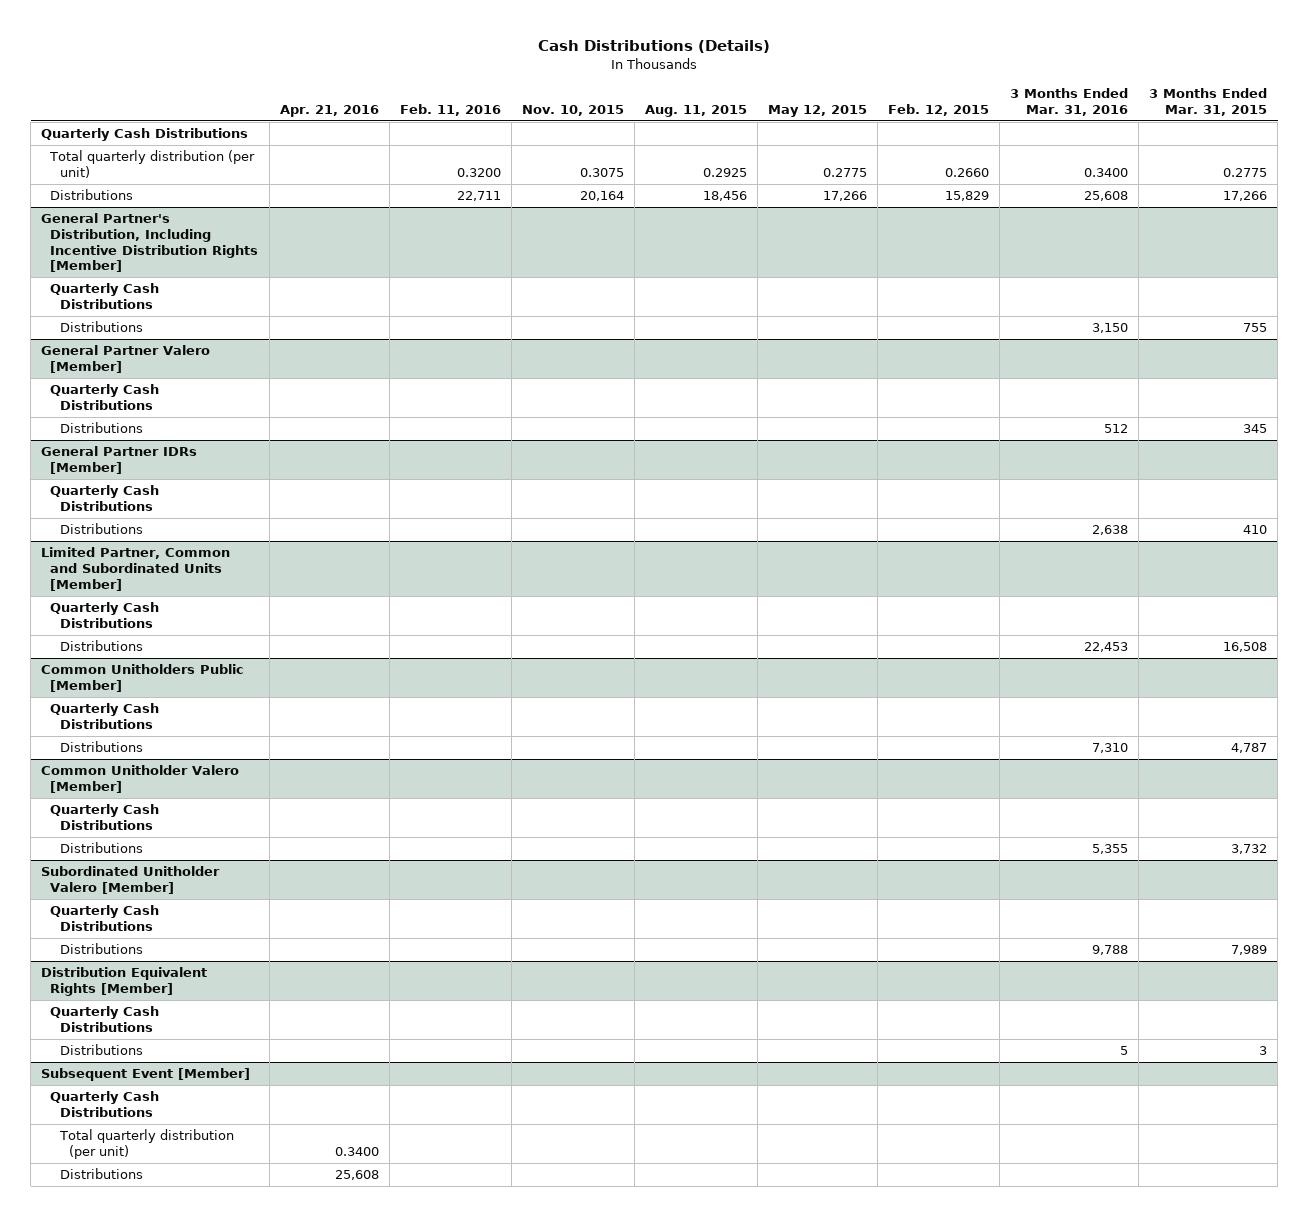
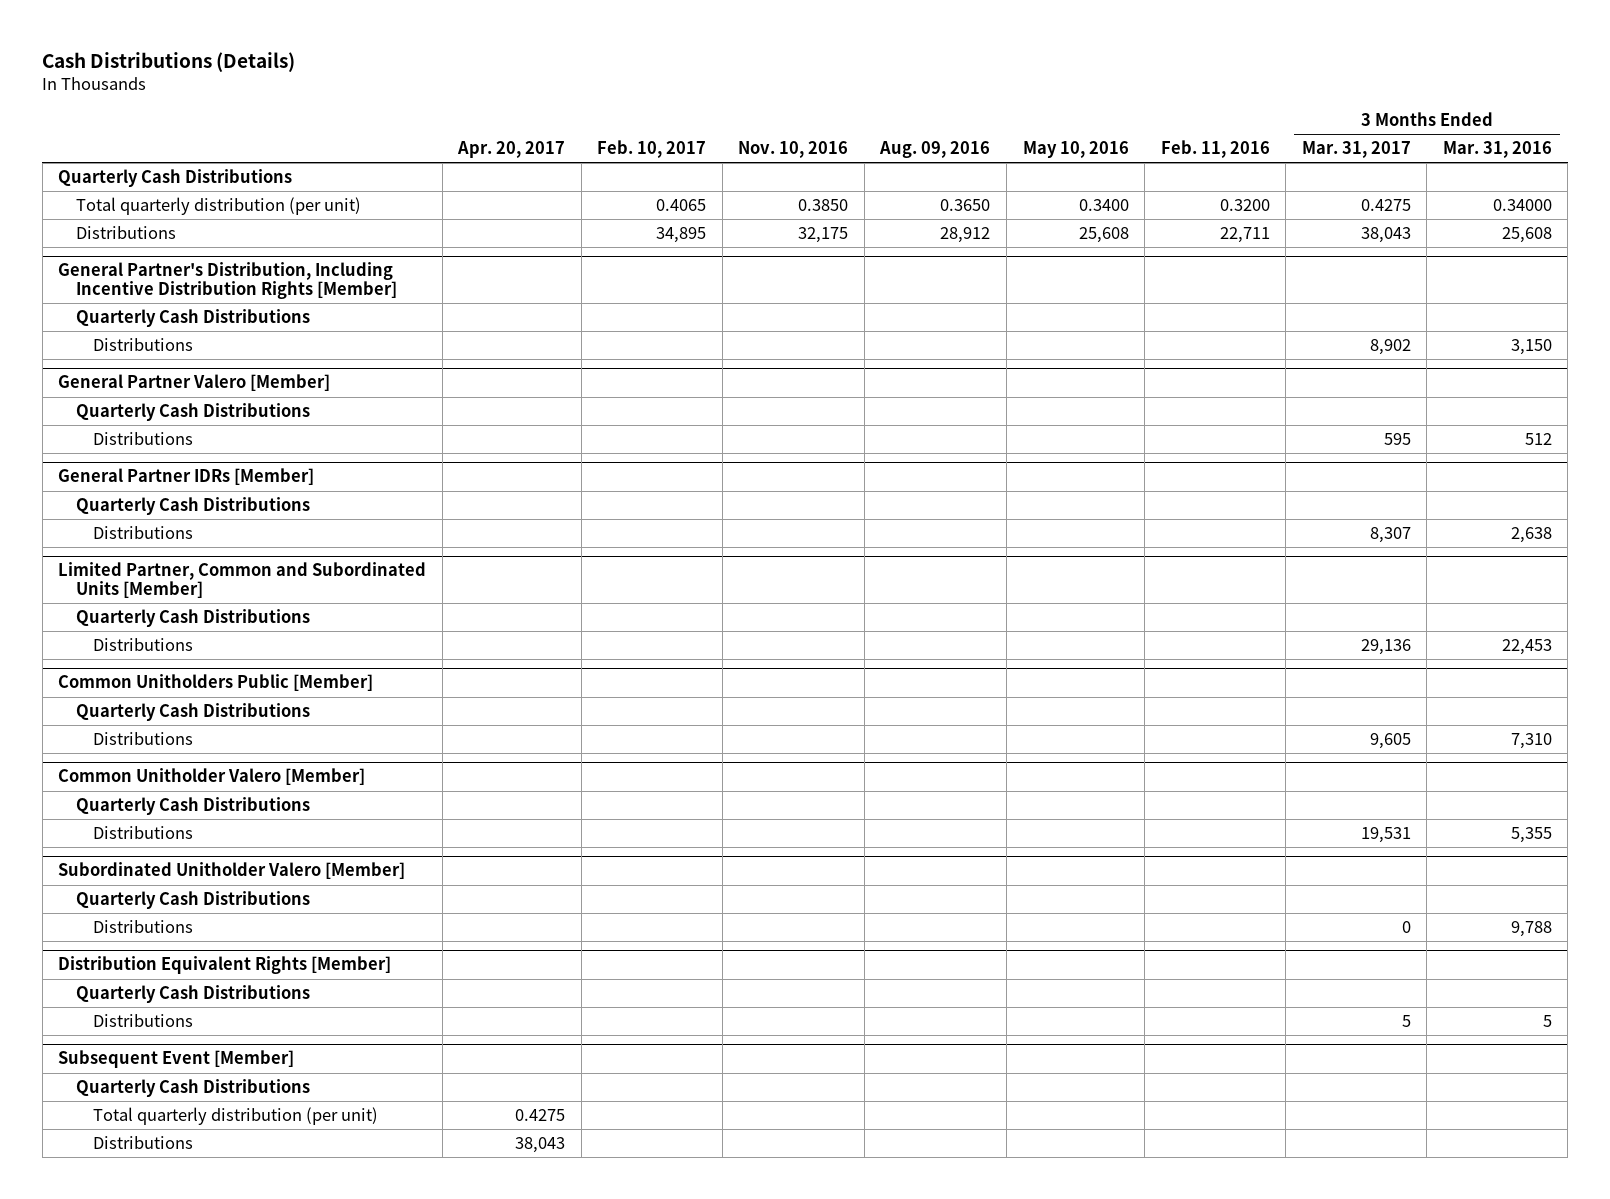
[279,104,379,117] Apr. 21, 2016 -> none
[521,104,624,116] Nov. 10, 2015 -> none
[644,104,747,117] Aug. 11, 2015 -> none
[768,104,868,117] May 12, 2015 -> none
[888,103,990,116] Feb. 12, 2015 -> none
[1149,88,1268,116] 3 Months Ended Mar. 31, 2015 -> none
none -> [457,141,566,159] Apr. 20, 2017
none -> [597,140,707,159] Feb. 10, 2017
none -> [738,141,849,159] Nov. 10, 2016
none -> [879,141,991,159] Aug. 09, 2016
none -> [1022,141,1129,159] May 10, 2016
none -> [1301,141,1411,159] Mar. 31, 2017
[1084,168,1129,178] 0.3400 -> [1492,199,1552,212] 0.34000

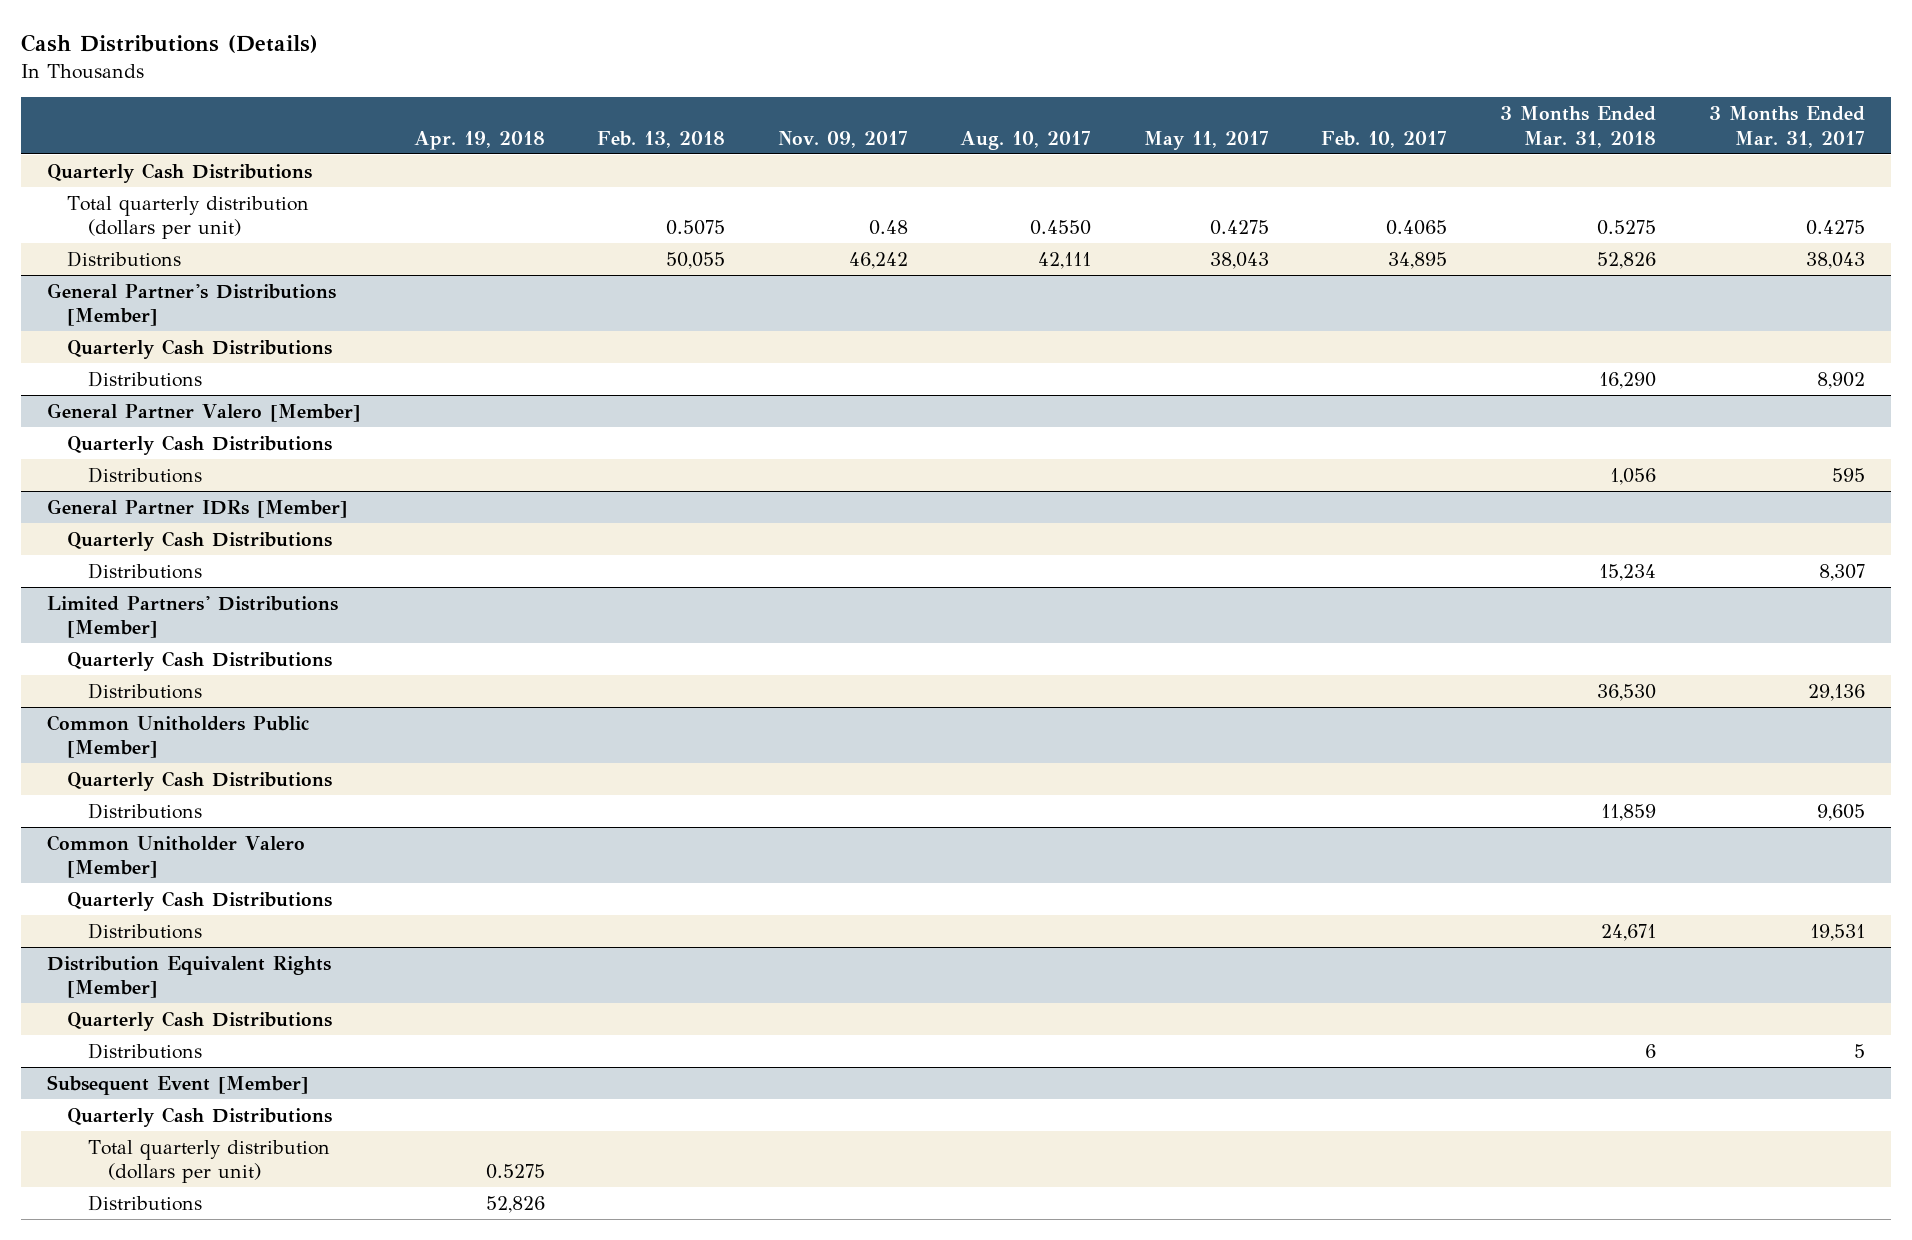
[457,141,566,159] Apr. 20, 2017 -> none
[738,141,849,159] Nov. 10, 2016 -> none
[879,141,991,159] Aug. 09, 2016 -> none
[1022,141,1129,159] May 10, 2016 -> none
[1160,140,1270,159] Feb. 11, 2016 -> none
[1442,141,1552,159] Mar. 31, 2016 -> none
none -> [413,130,545,150] Apr. 19, 2018
none -> [597,130,726,148] Feb. 13, 2018
none -> [777,130,908,148] Nov. 09, 2017
none -> [960,130,1092,150] Aug. 10, 2017
none -> [1143,130,1269,150] May 11, 2017
none -> [1499,105,1656,148] 3 Months Ended Mar. 31, 2018
[75,197,361,216] Total quarterly distribution (per unit) -> [67,195,310,240] Total quarterly distribution (dollars per unit)
[58,262,397,300] General Partner's Distribution, Including Incentive Distribution Rights [Member] -> [47,282,337,327] General Partner's Distributions [Member]
[58,562,427,599] Limited Partner, Common and Subordinated Units [Member] -> [47,595,339,639] Limited Partners' Distributions [Member]
[58,862,406,880] Subordinated Unitholder Valero [Member] -> none
[75,891,310,910] Quarterly Cash Distributions -> none
[92,920,193,934] Distributions -> none
[92,1107,378,1126] Total quarterly distribution (per unit) -> [87,1139,330,1184] Total quarterly distribution (dollars per unit)

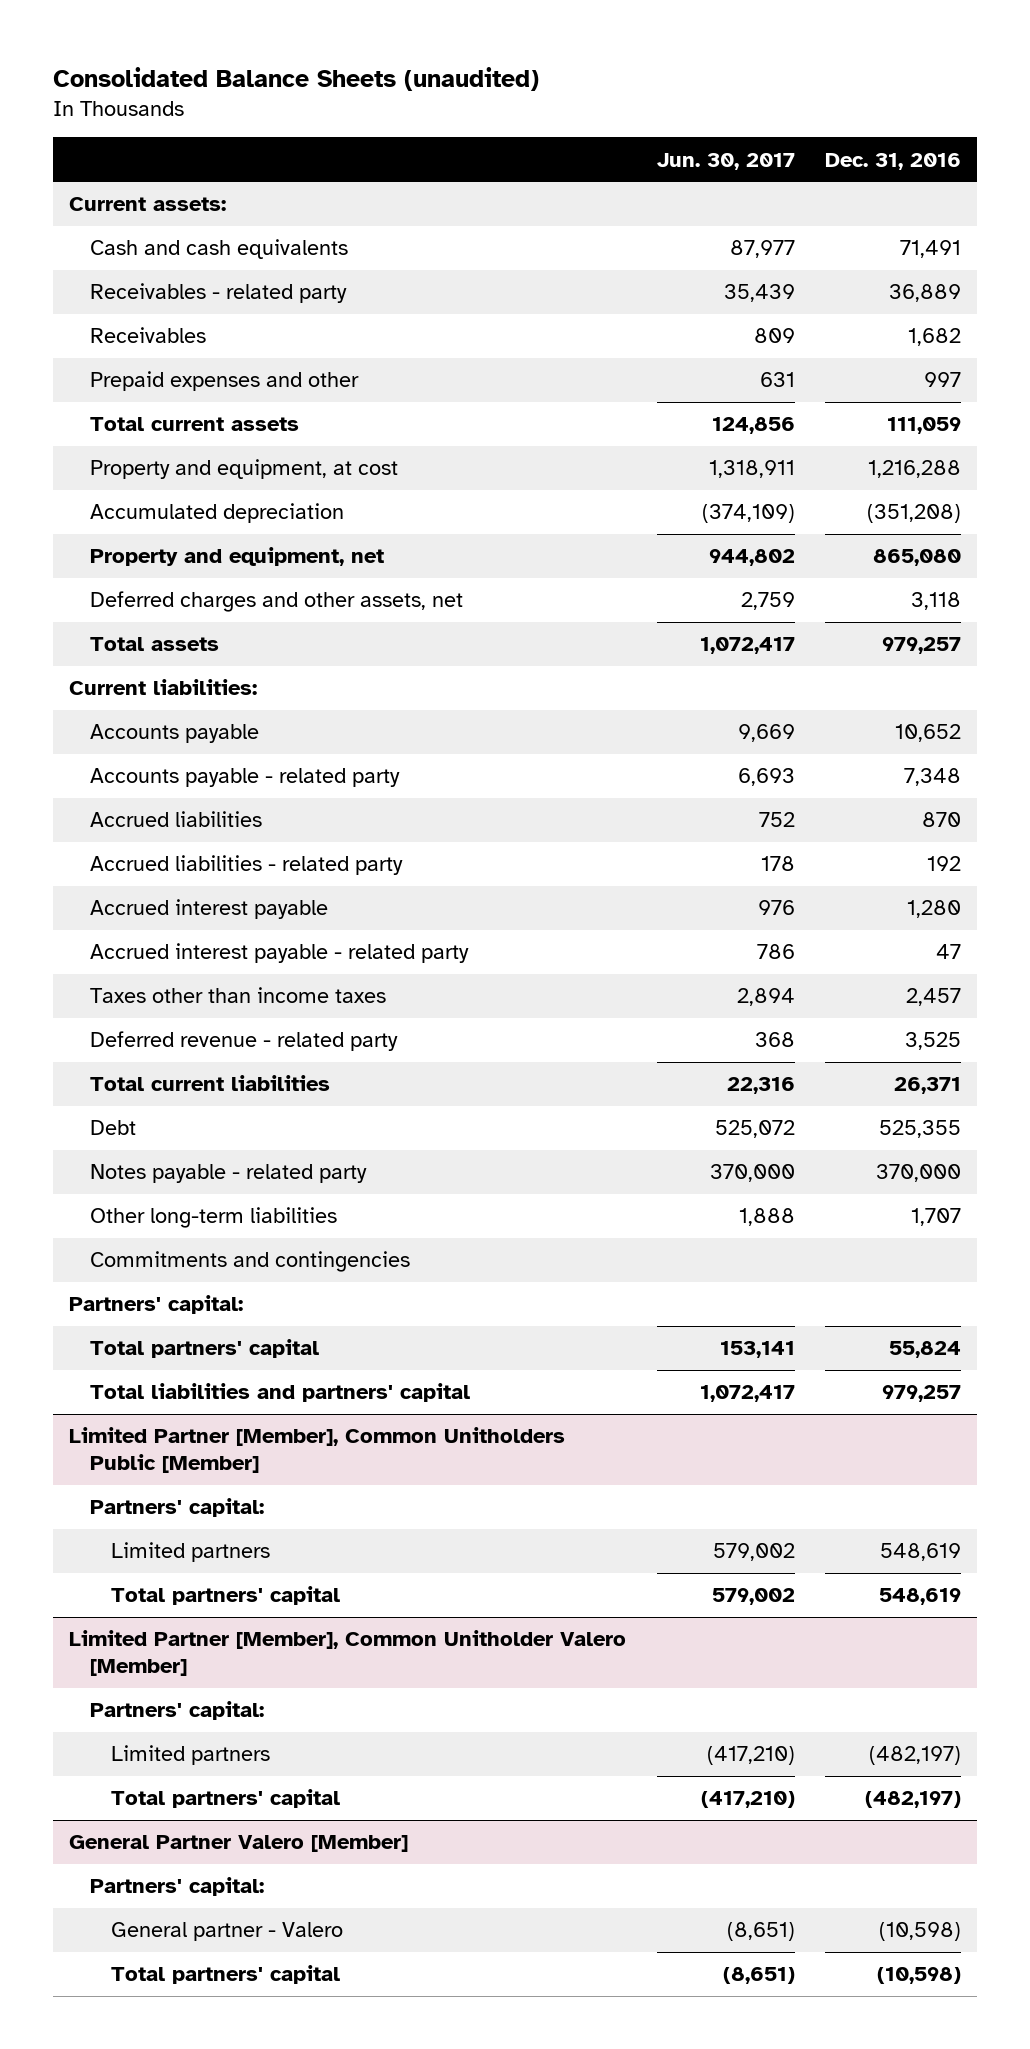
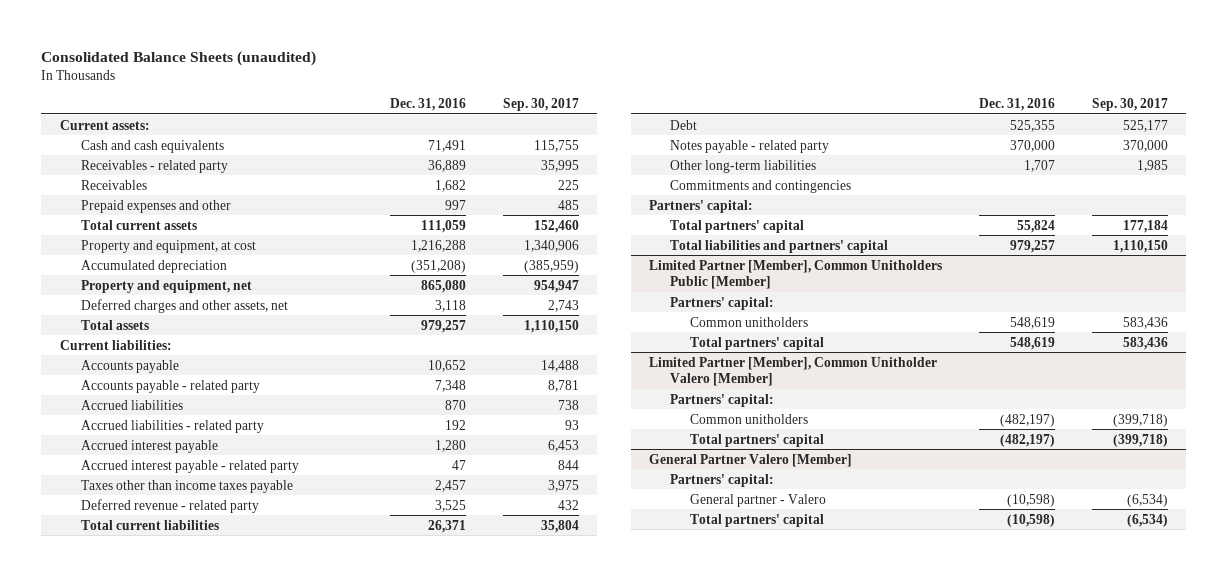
[656,152,795,170] Jun. 30, 2017 -> none
none -> [502,98,579,112] Sep. 30, 2017
[89,987,386,1004] Taxes other than income taxes -> [80,479,293,493] Taxes other than income taxes payable
[110,1542,270,1563] Limited partners -> [690,316,809,327] Common unitholders
[110,1745,270,1766] Limited partners -> [690,413,809,424] Common unitholders

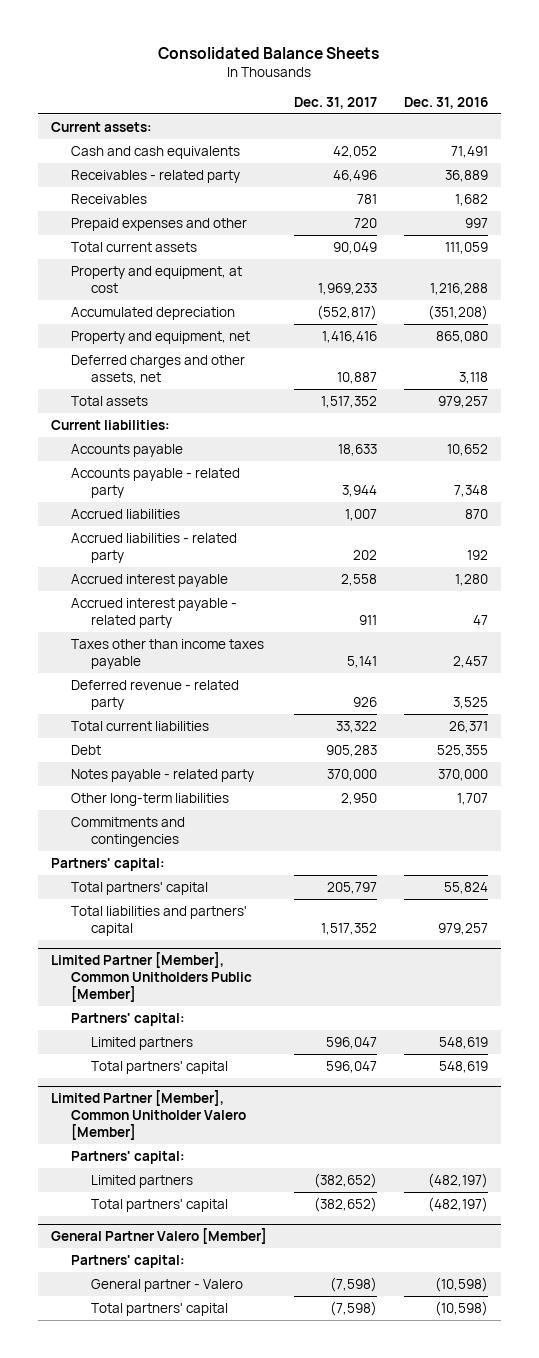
[41,51,317,67] Consolidated Balance Sheets (unaudited) -> [158,46,380,59] Consolidated Balance Sheets
[502,98,579,112] Sep. 30, 2017 -> none
none -> [293,96,377,109] Dec. 31, 2017
[690,316,809,327] Common unitholders -> [90,1036,193,1050] Limited partners
[690,413,809,424] Common unitholders -> [90,1174,193,1188] Limited partners

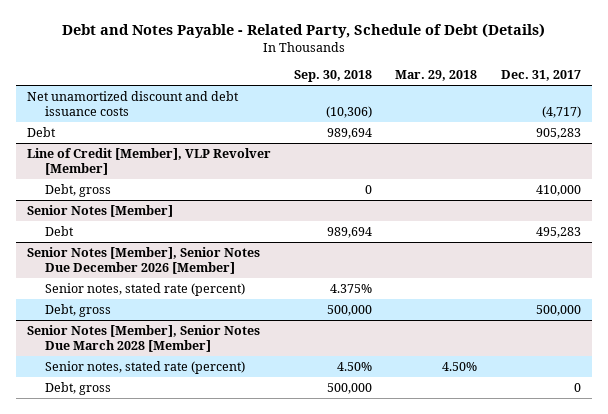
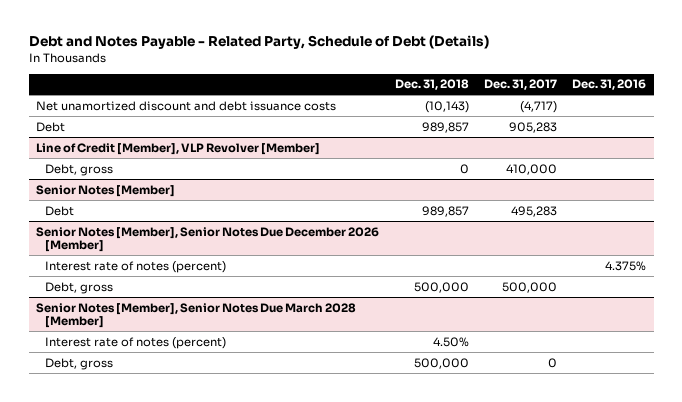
[294,70,373,83] Sep. 30, 2018 -> none
[395,70,478,82] Mar. 29, 2018 -> none
none -> [394,79,469,91] Dec. 31, 2018
none -> [572,79,647,91] Dec. 31, 2016
[44,282,245,296] Senior notes, stated rate (percent) -> [44,260,226,273] Interest rate of notes (percent)
[44,360,245,374] Senior notes, stated rate (percent) -> [44,336,226,349] Interest rate of notes (percent)

